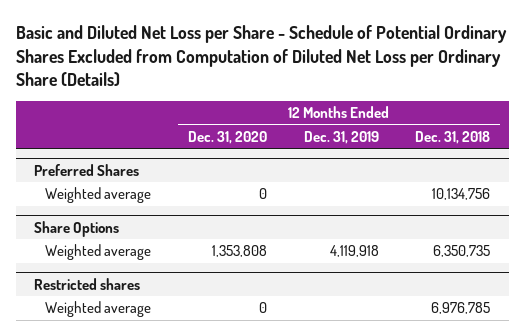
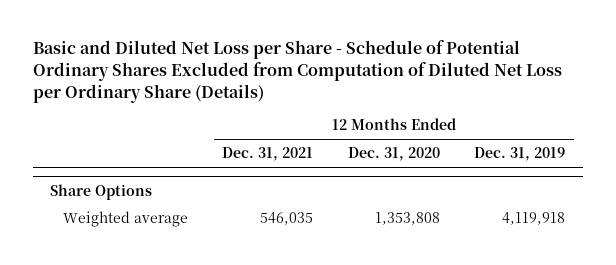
[415,130,491,144] Dec. 31, 2018 -> none
none -> [222,147,314,162] Dec. 31, 2021
[33,163,139,176] Preferred Shares -> none
[44,187,151,204] Weighted average -> none
[33,277,140,290] Restricted shares -> none
[44,301,151,318] Weighted average -> none

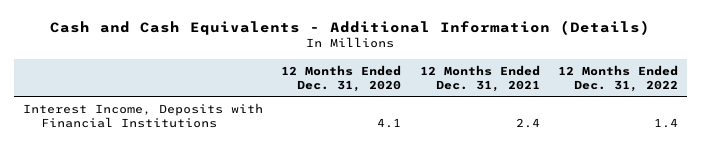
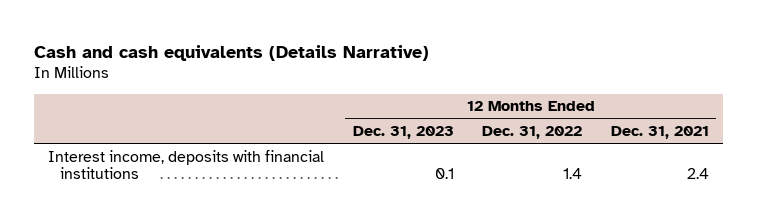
[50,19,651,35] Cash and Cash Equivalents - Additional Information (Details) -> [33,44,429,61] Cash and cash equivalents (Details Narrative)
[281,64,402,92] 12 Months Ended Dec. 31, 2020 -> none
none -> [352,125,454,139] Dec. 31, 2023
[22,102,263,128] Interest Income, Deposits with Financial Institutions -> [48,149,325,180] Interest income, deposits with financial institutions

